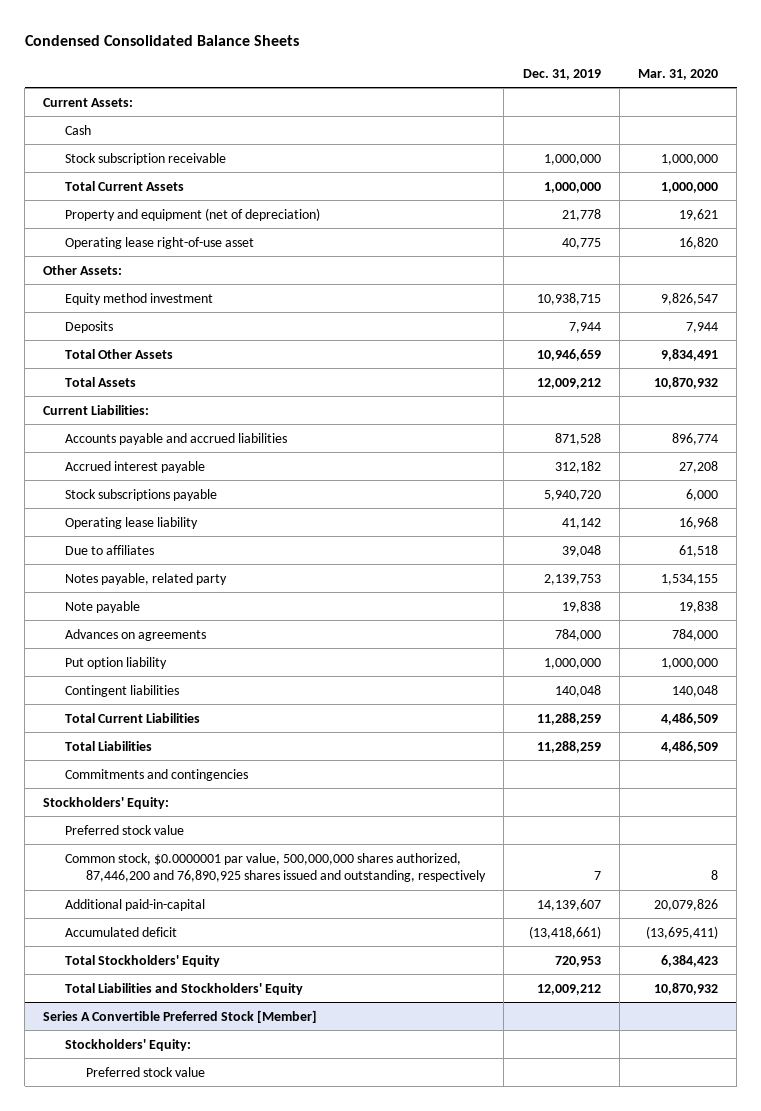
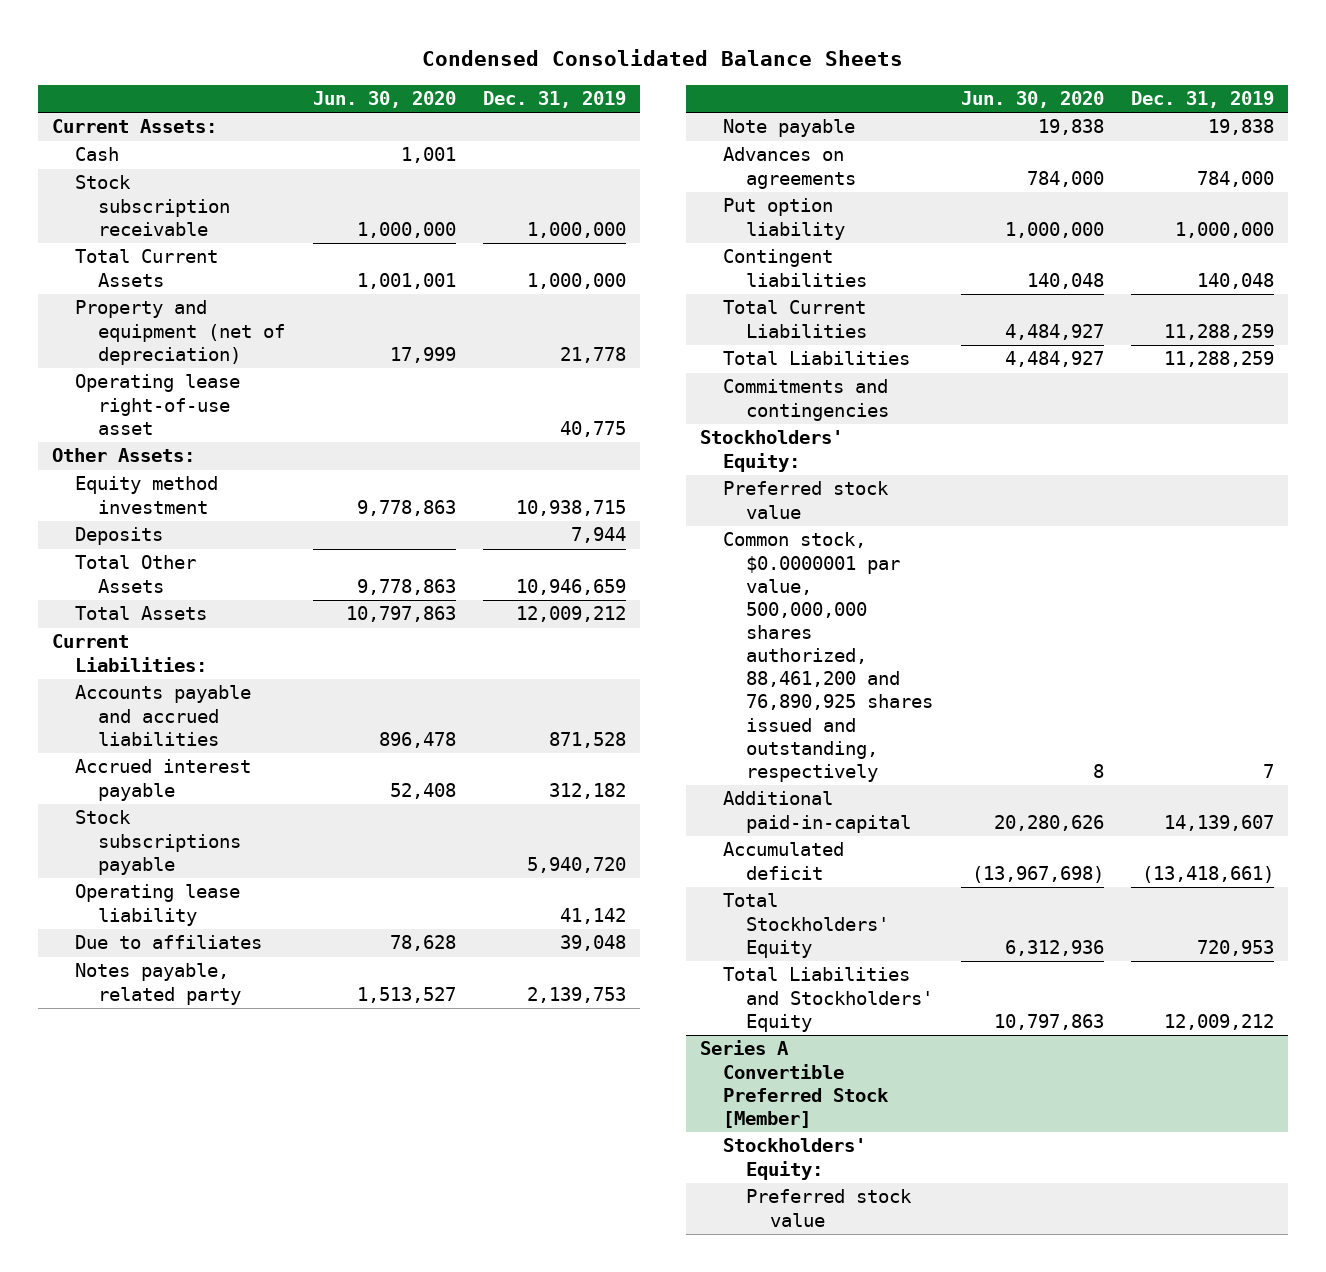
[638,68,719,80] Mar. 31, 2020 -> none
none -> [312,90,456,108] Jun. 30, 2020
[64,852,487,883] Common stock, $0.0000001 par value, 500,000,000 shares authorized, 87,446,200 and 76,890,925 shares issued and outstanding, respectively -> [723,532,934,782] Common stock, $0.0000001 par value, 500,000,000 shares authorized, 88,461,200 and 76,890,925 shares issued and outstanding, respectively

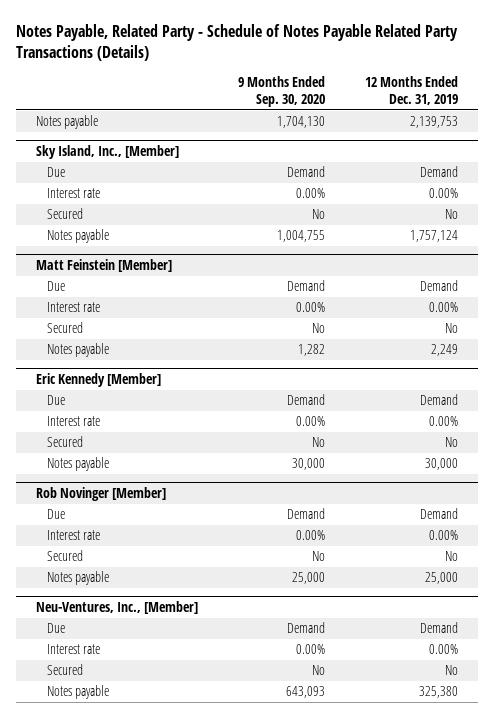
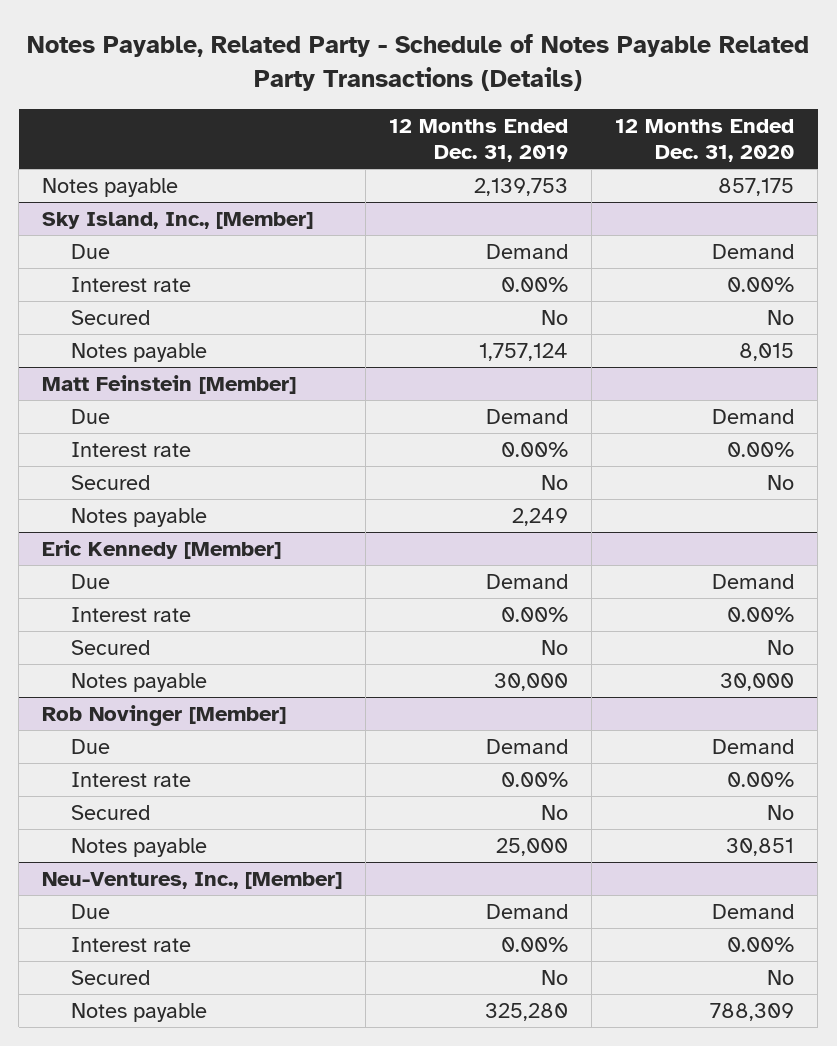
[237,76,325,108] 9 Months Ended Sep. 30, 2020 -> none
none -> [615,118,795,162] 12 Months Ended Dec. 31, 2020
[418,686,458,699] 325,380 -> [485,1003,569,1022] 325,280

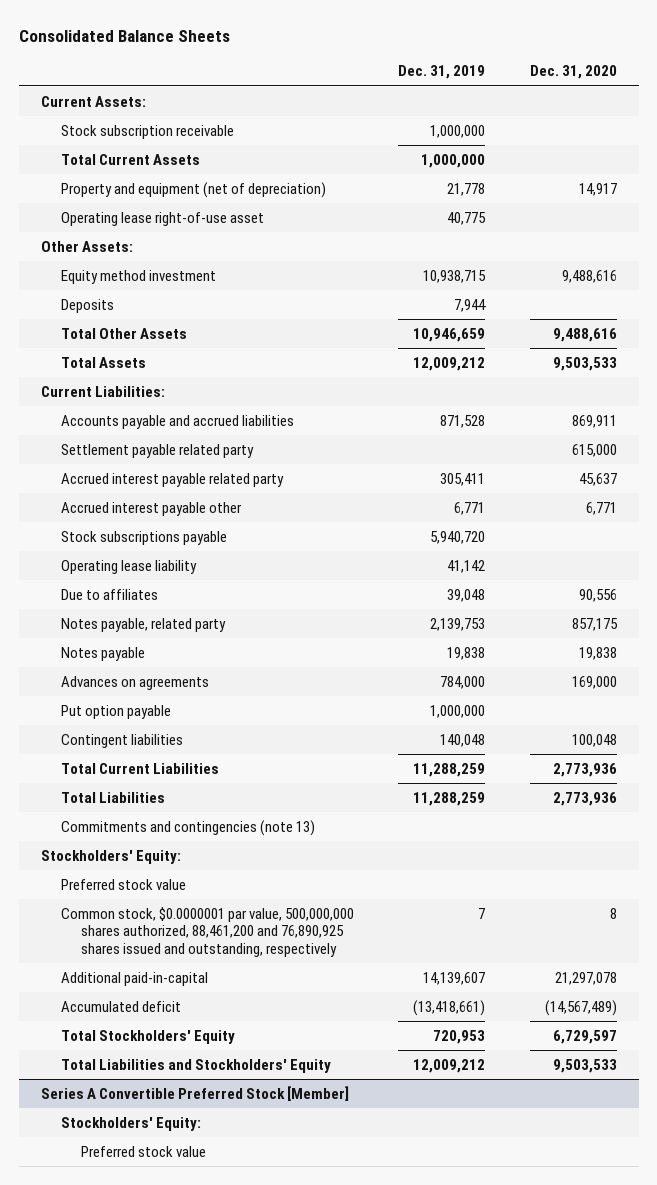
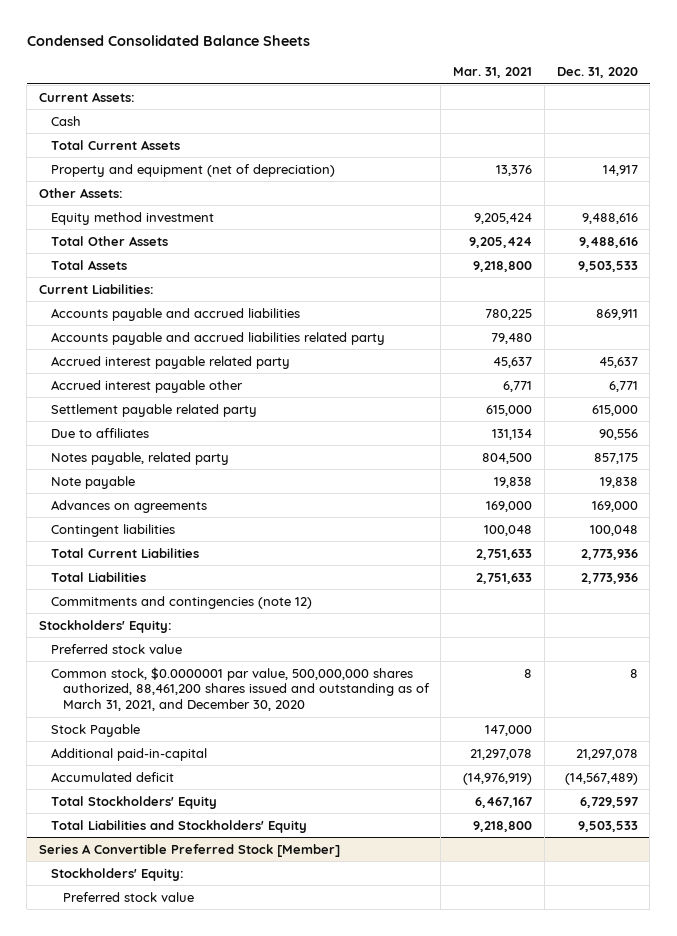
[18,29,230,42] Consolidated Balance Sheets -> [26,35,310,47] Condensed Consolidated Balance Sheets
[398,65,486,80] Dec. 31, 2019 -> none
none -> [453,67,533,79] Mar. 31, 2021
[60,124,234,139] Stock subscription receivable -> none
none -> [50,115,81,126] Cash
[60,211,264,226] Operating lease right-of-use asset -> none
[60,298,114,313] Deposits -> none
none -> [50,331,385,345] Accounts payable and accrued liabilities related party
[60,530,227,545] Stock subscriptions payable -> none
[60,559,197,574] Operating lease liability -> none
[60,443,254,458] Settlement payable related party -> [50,403,257,417] Settlement payable related party
[60,646,145,661] Notes payable -> [50,475,135,489] Note payable
[60,704,171,719] Put option payable -> none
[60,819,315,836] Commitments and contingencies (note 13) -> [50,595,312,609] Commitments and contingencies (note 12)
[60,906,354,957] Common stock, $0.0000001 par value, 500,000,000 shares authorized, 88,461,200 and 76,890,925 shares issued and outstanding, respectively -> [50,666,430,711] Common stock, $0.0000001 par value, 500,000,000 shares authorized, 88,461,200 shares issued and outstanding as of March 31, 2021, and December 30, 2020
none -> [50,723,140,737] Stock Payable

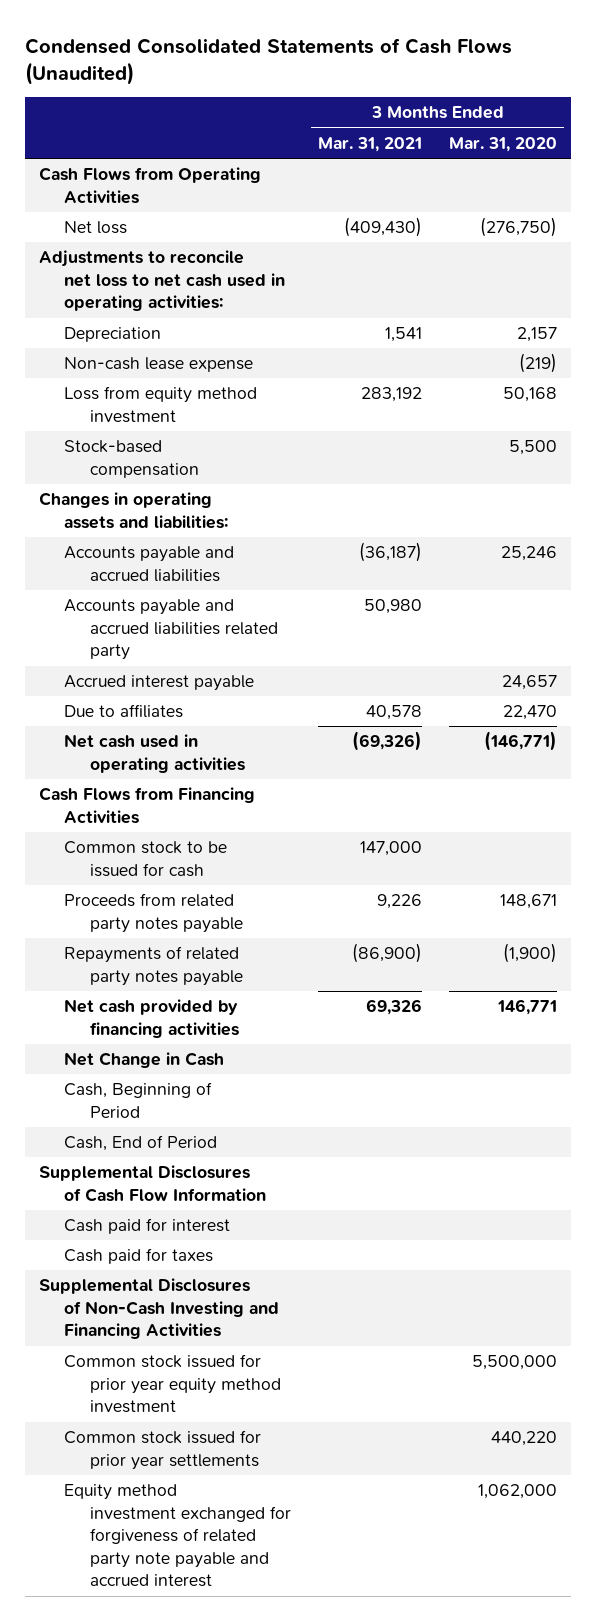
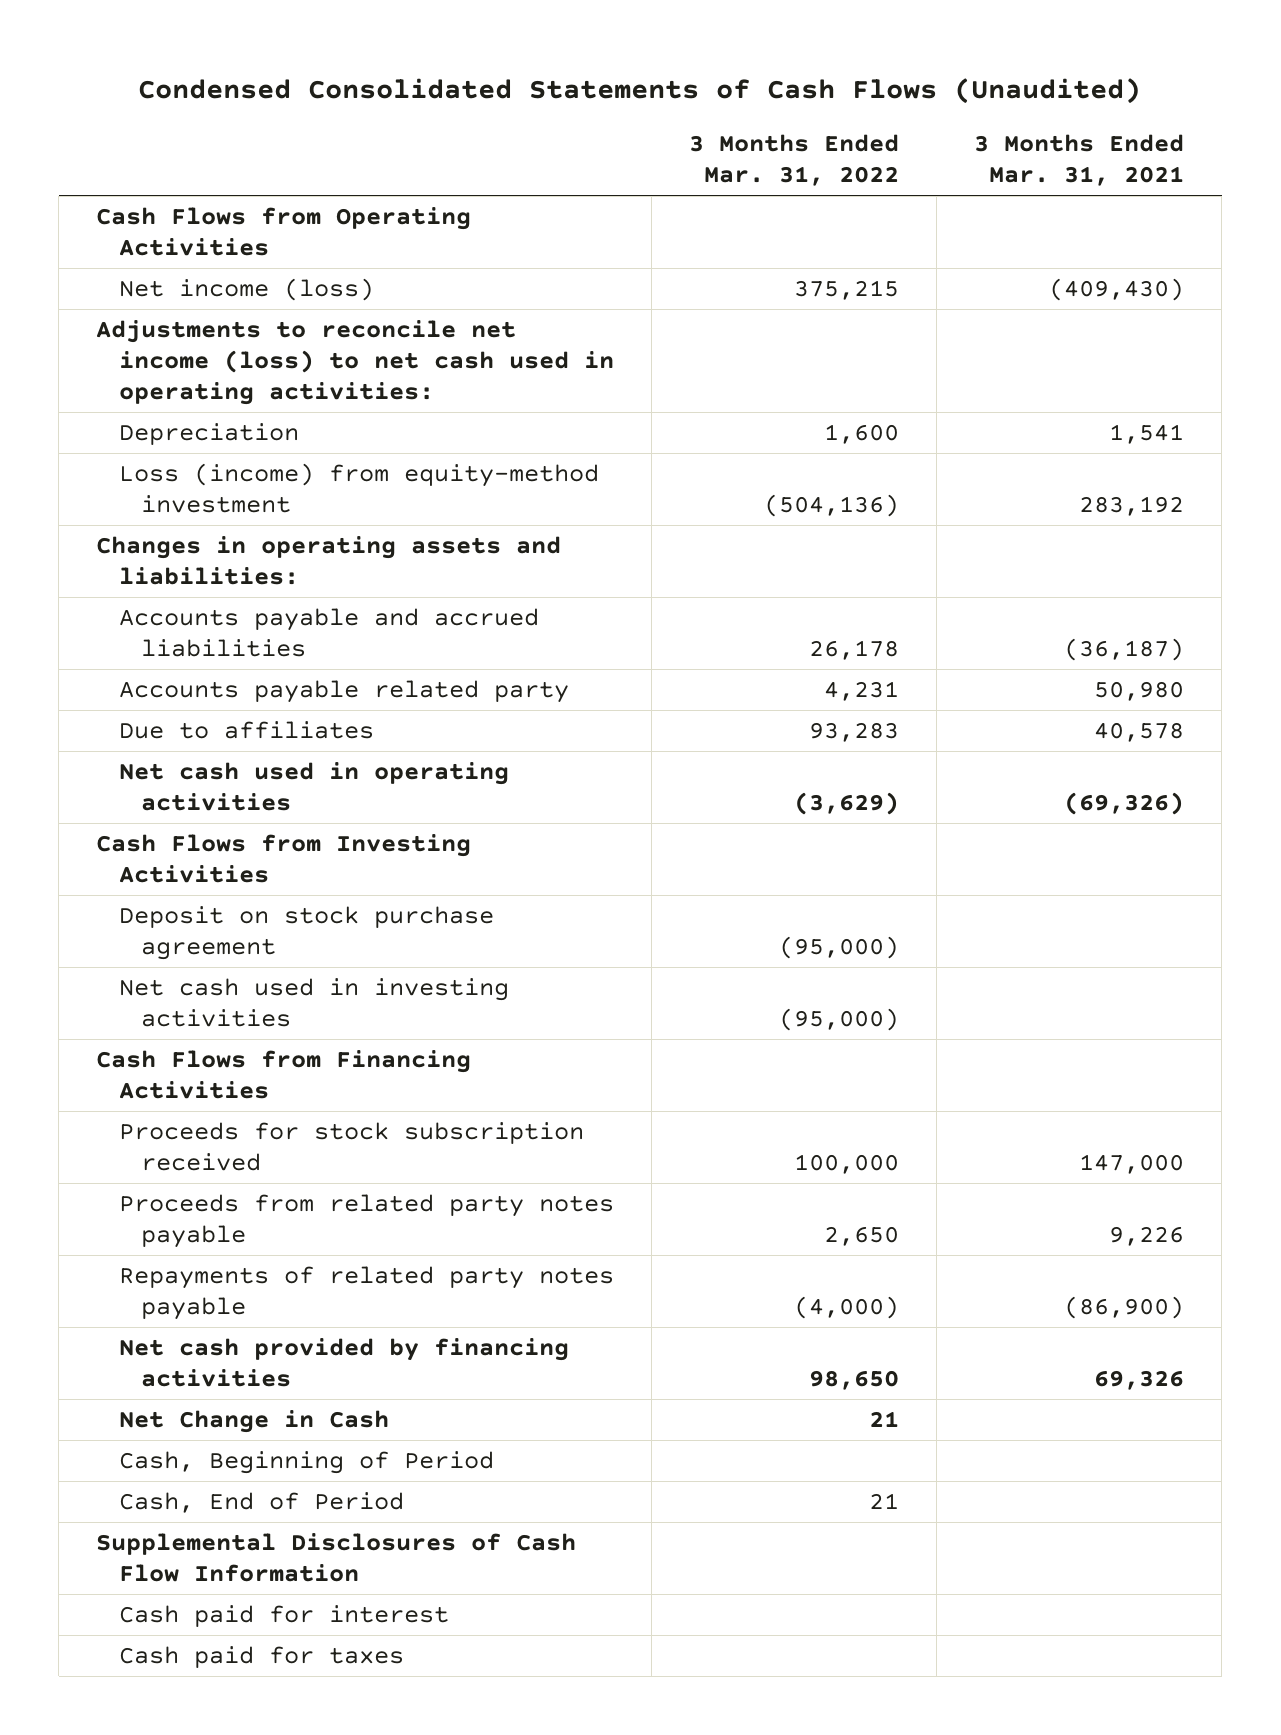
[449,136,558,152] Mar. 31, 2020 -> none
none -> [688,134,899,187] 3 Months Ended Mar. 31, 2022
[64,221,128,235] Net loss -> [118,277,374,301] Net income (loss)
[39,250,286,312] Adjustments to reconcile net loss to net cash used in operating activities: -> [96,319,614,405] Adjustments to reconcile net income (loss) to net cash used in operating activities:
[64,357,254,373] Non-cash lease expense -> none
[64,440,199,478] Stock-based compensation -> none
[64,386,258,423] Loss from equity method investment -> [118,462,599,513] Loss (income) from equity-method investment
[64,675,255,692] Accrued interest payable -> none
[64,599,278,661] Accounts payable and accrued liabilities related party -> [118,679,569,703] Accounts payable related party
none -> [96,833,472,883] Cash Flows from Investing Activities
none -> [118,905,494,960] Deposit on stock purchase agreement
none -> [118,977,509,1027] Net cash used in investing activities
[64,841,228,877] Common stock to be issued for cash -> [118,1121,584,1171] Proceeds for stock subscription received
[39,1278,280,1340] Supplemental Disclosures of Non-Cash Investing and Financing Activities -> none
[64,1354,281,1414] Common stock issued for prior year equity method investment -> none
[64,1430,262,1470] Common stock issued for prior year settlements -> none
[64,1484,291,1588] Equity method investment exchanged for forgiveness of related party note payable and accrued interest -> none

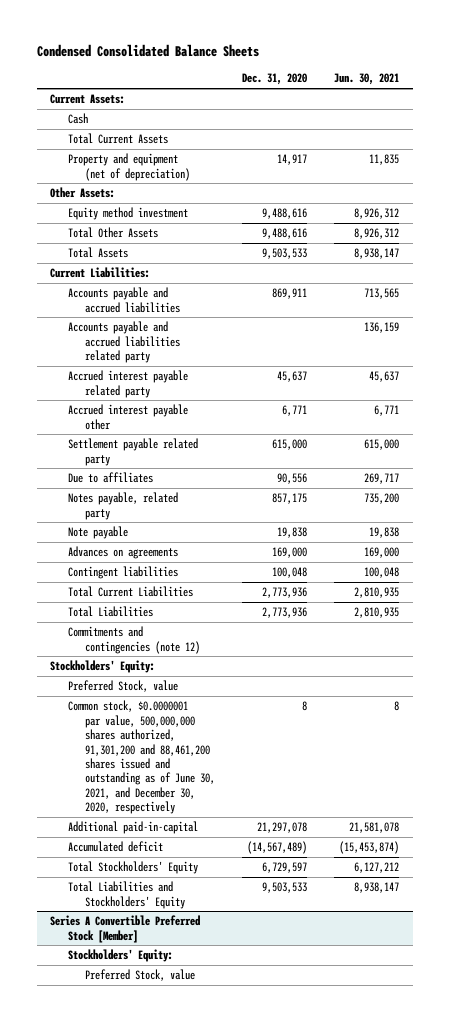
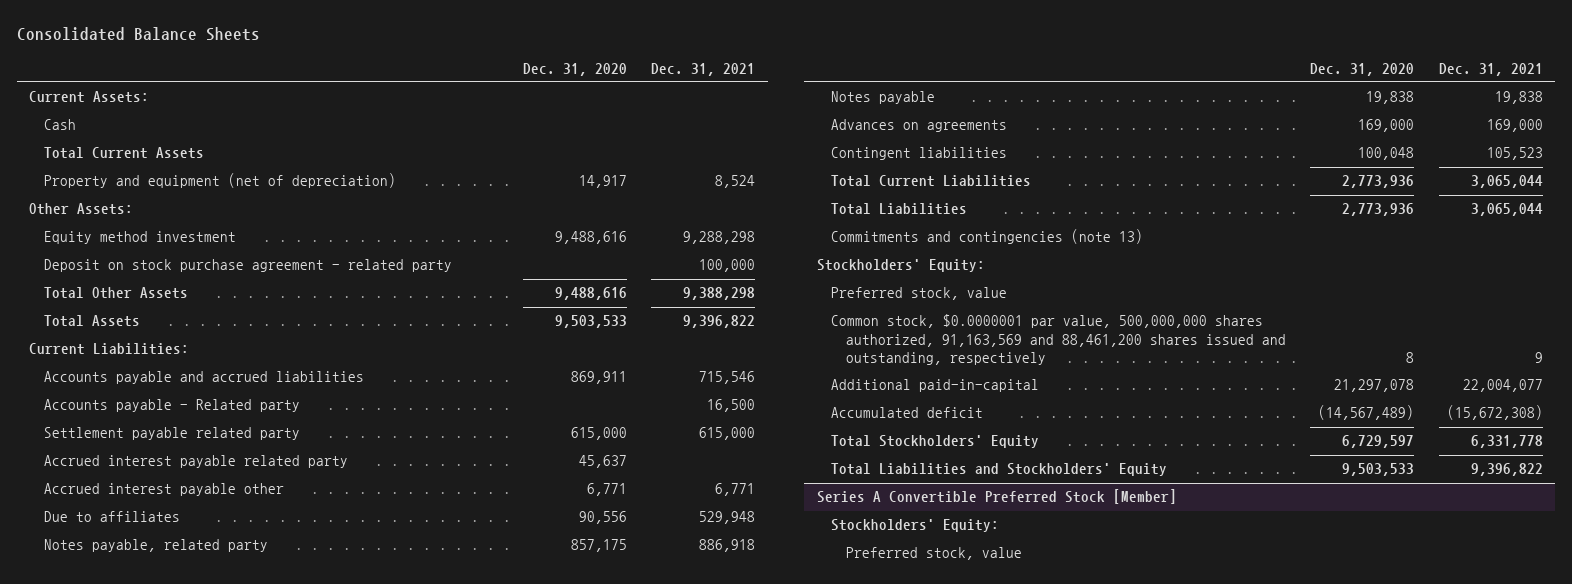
[36,43,259,57] Condensed Consolidated Balance Sheets -> [16,27,260,42] Consolidated Balance Sheets
[334,73,400,86] Jun. 30, 2021 -> none
none -> [651,62,756,76] Dec. 31, 2021
none -> [43,259,452,273] Deposit on stock purchase agreement - related party
[67,321,181,364] Accounts payable and accrued liabilities related party -> [43,399,300,413] Accounts payable - Related party
[67,438,198,466] Settlement payable related party -> [43,427,300,441] Settlement payable related party
[67,526,128,540] Note payable -> [831,91,936,105] Notes payable
[67,626,201,654] Commitments and contingencies (note 12) -> [831,229,1144,245] Commitments and contingencies (note 13)
[67,680,178,693] Preferred Stock, value -> [831,287,1008,301] Preferred stock, value
[67,700,216,815] Common stock, $0.0000001 par value, 500,000,000 shares authorized, 91,301,200 and 88,461,200 shares issued and outstanding as of June 30, 2021, and December 30, 2020, respectively -> [831,314,1286,365] Common stock, $0.0000001 par value, 500,000,000 shares authorized, 91,163,569 and 88,461,200 shares issued and outstanding, respectively
[85,969,196,982] Preferred Stock, value -> [845,547,1022,561] Preferred stock, value

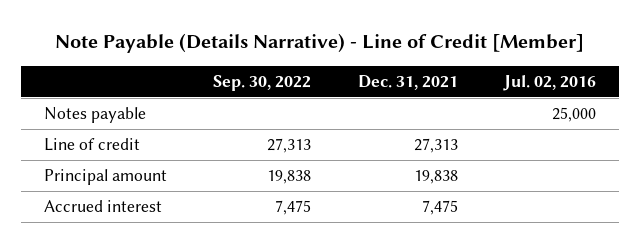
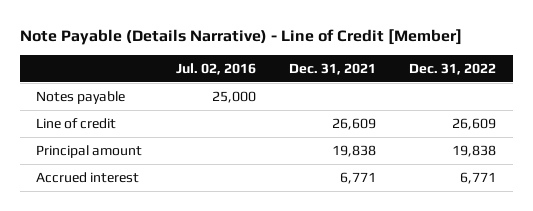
[213,74,312,91] Sep. 30, 2022 -> none
none -> [409,62,497,75] Dec. 31, 2022
[413,138,458,154] 27,313 -> [332,117,377,130] 26,609
[421,200,458,216] 7,475 -> [340,171,377,184] 6,771

